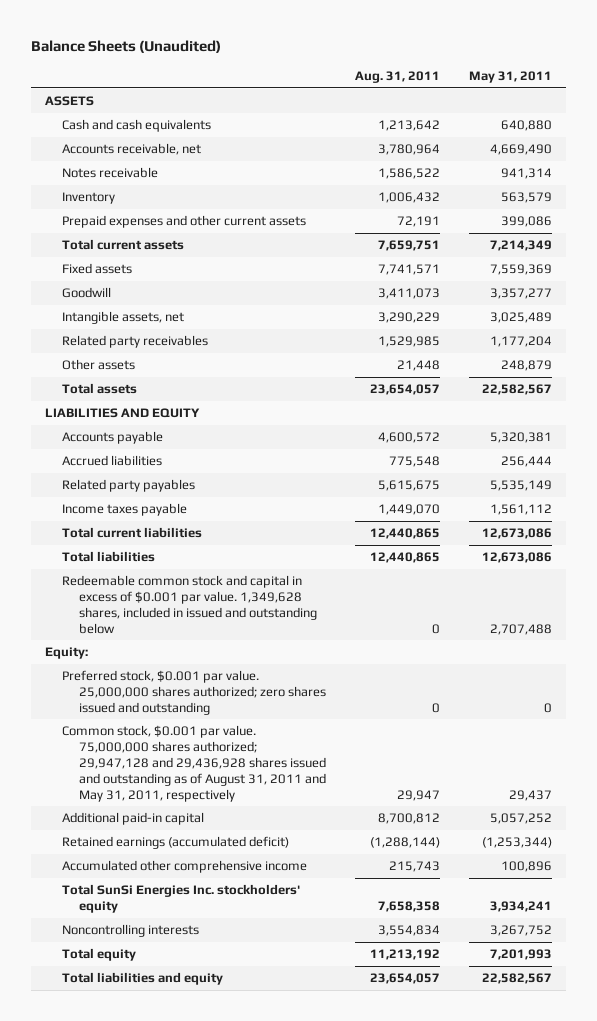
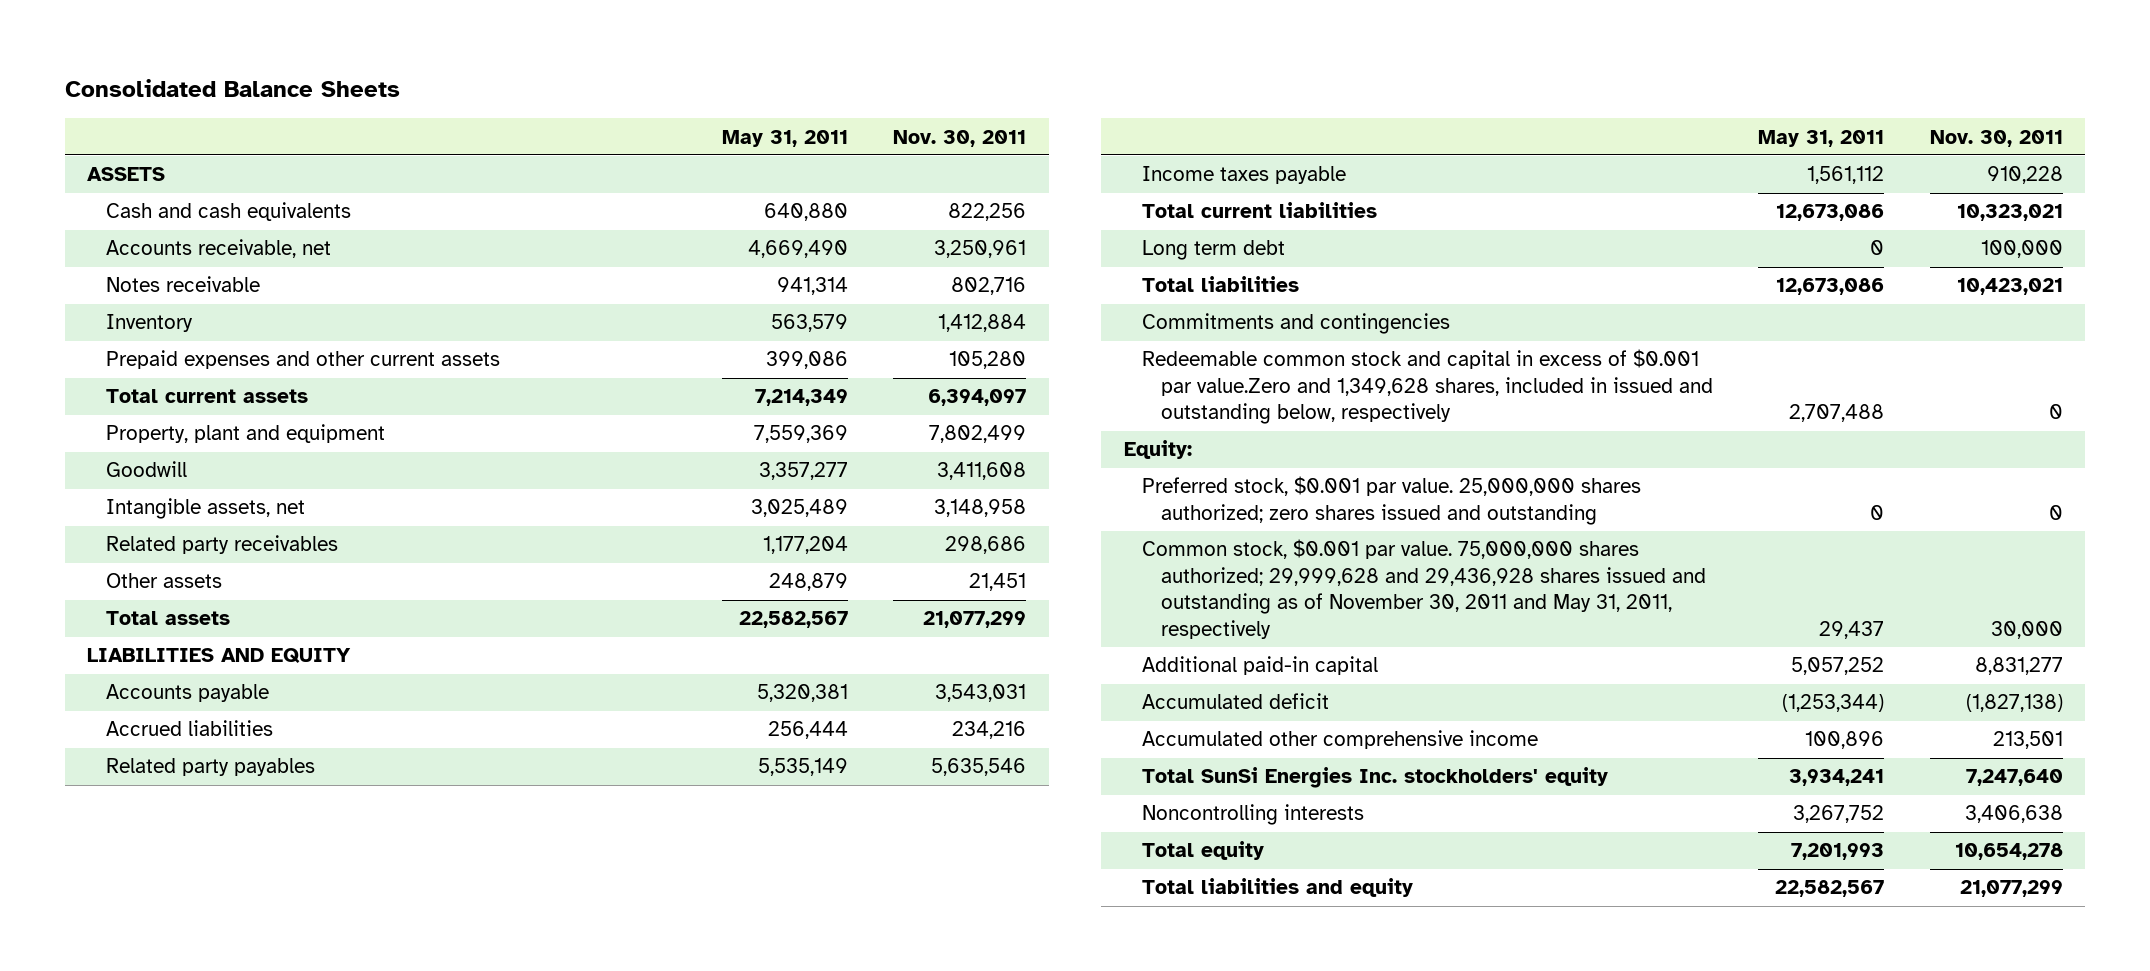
[30,40,221,54] Balance Sheets (Unaudited) -> [64,79,400,98] Consolidated Balance Sheets
[355,71,441,84] Aug. 31, 2011 -> none
none -> [892,129,1026,147] Nov. 30, 2011
[62,263,133,275] Fixed assets -> [105,424,385,444] Property, plant and equipment
none -> [1142,240,1286,261] Long term debt
none -> [1142,313,1451,335] Commitments and contingencies
[62,575,318,634] Redeemable common stock and capital in excess of $0.001 par value. 1,349,628 shares, included in issued and outstanding below -> [1142,349,1714,425] Redeemable common stock and capital in excess of $0.001 par value.Zero and 1,349,628 shares, included in issued and outstanding below, respectively
[62,725,327,802] Common stock, $0.001 par value. 75,000,000 shares authorized; 29,947,128 and 29,436,928 shares issued and outstanding as of August 31, 2011 and May 31, 2011, respectively -> [1142,539,1707,640] Common stock, $0.001 par value. 75,000,000 shares authorized; 29,999,628 and 29,436,928 shares issued and outstanding as of November 30, 2011 and May 31, 2011, respectively
[62,836,290,850] Retained earnings (accumulated deficit) -> [1142,693,1330,710] Accumulated deficit

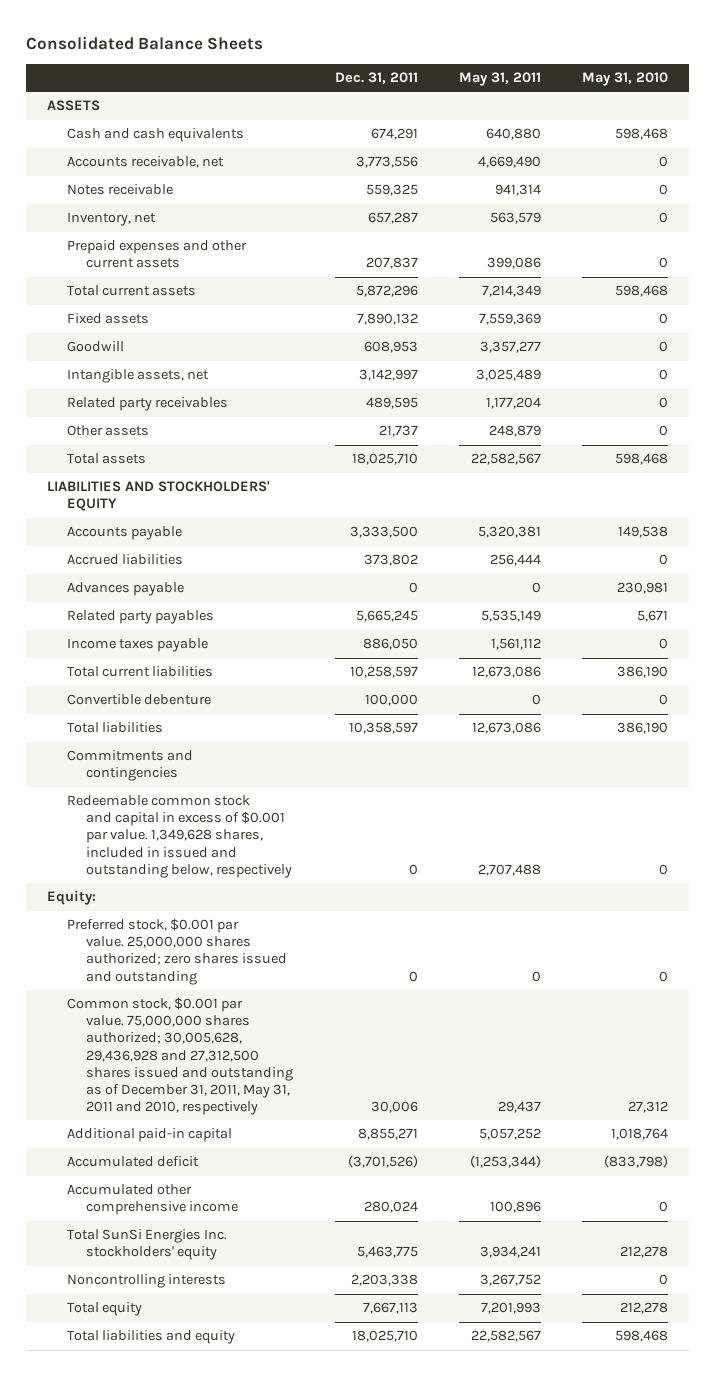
[892,129,1026,147] Nov. 30, 2011 -> none
none -> [334,72,418,85] Dec. 31, 2011
none -> [582,72,669,87] May 31, 2010
[105,314,193,333] Inventory -> [66,212,156,227] Inventory, net
[105,424,385,444] Property, plant and equipment -> [66,313,149,325] Fixed assets
[87,648,352,664] LIABILITIES AND EQUITY -> [46,481,270,512] LIABILITIES AND STOCKHOLDERS' EQUITY
none -> [66,582,184,597] Advances payable
[1142,240,1286,261] Long term debt -> none
none -> [66,694,211,706] Convertible debenture
[1142,349,1714,425] Redeemable common stock and capital in excess of $0.001 par value.Zero and 1,349,628 shares, included in issued and outstanding below, respectively -> [66,795,293,878] Redeemable common stock and capital in excess of $0.001 par value. 1,349,628 shares, included in issued and outstanding below, respectively
[1142,539,1707,640] Common stock, $0.001 par value. 75,000,000 shares authorized; 29,999,628 and 29,436,928 shares issued and outstanding as of November 30, 2011 and May 31, 2011, respectively -> [66,997,294,1115] Common stock, $0.001 par value. 75,000,000 shares authorized; 30,005,628, 29,436,928 and 27,312,500 shares issued and outstanding as of December 31, 2011, May 31, 2011 and 2010, respectively

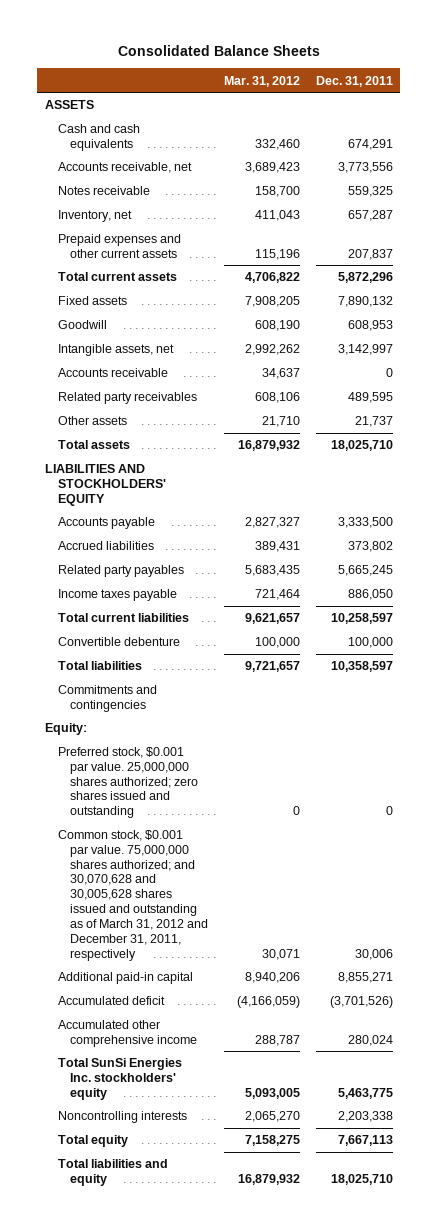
[458,72,541,87] May 31, 2011 -> none
[582,72,669,87] May 31, 2010 -> none
none -> [223,75,300,87] Mar. 31, 2012
none -> [57,368,168,378] Accounts receivable
[66,582,184,597] Advances payable -> none
[66,795,293,878] Redeemable common stock and capital in excess of $0.001 par value. 1,349,628 shares, included in issued and outstanding below, respectively -> none
[66,997,294,1115] Common stock, $0.001 par value. 75,000,000 shares authorized; 30,005,628, 29,436,928 and 27,312,500 shares issued and outstanding as of December 31, 2011, May 31, 2011 and 2010, respectively -> [57,830,209,961] Common stock, $0.001 par value. 75,000,000 shares authorized; and 30,070,628 and 30,005,628 shares issued and outstanding as of March 31, 2012 and December 31, 2011, respectively

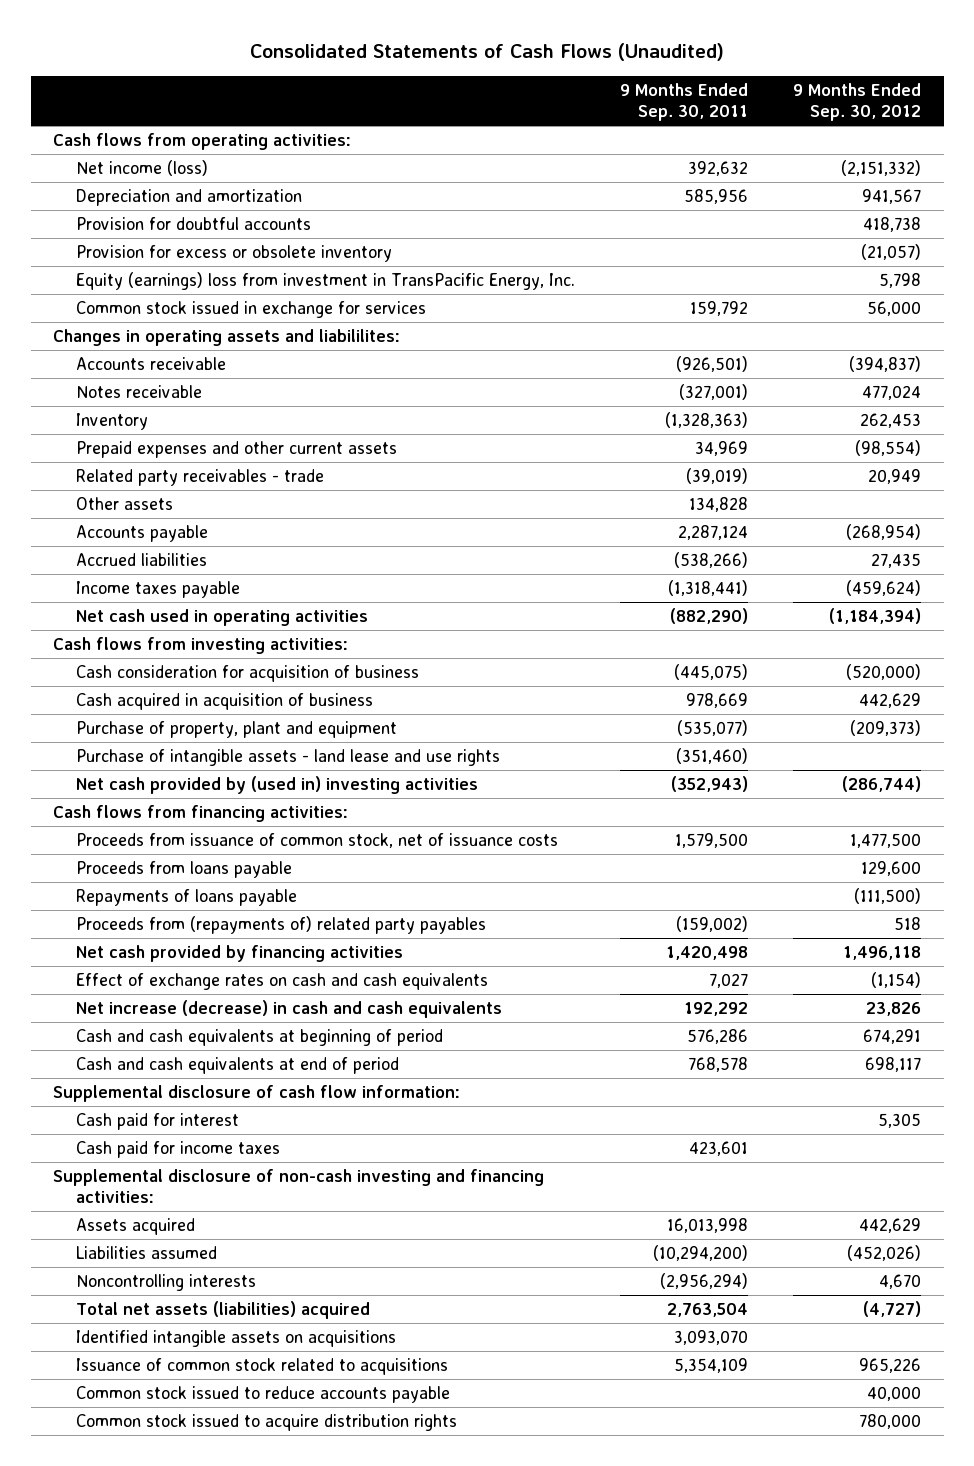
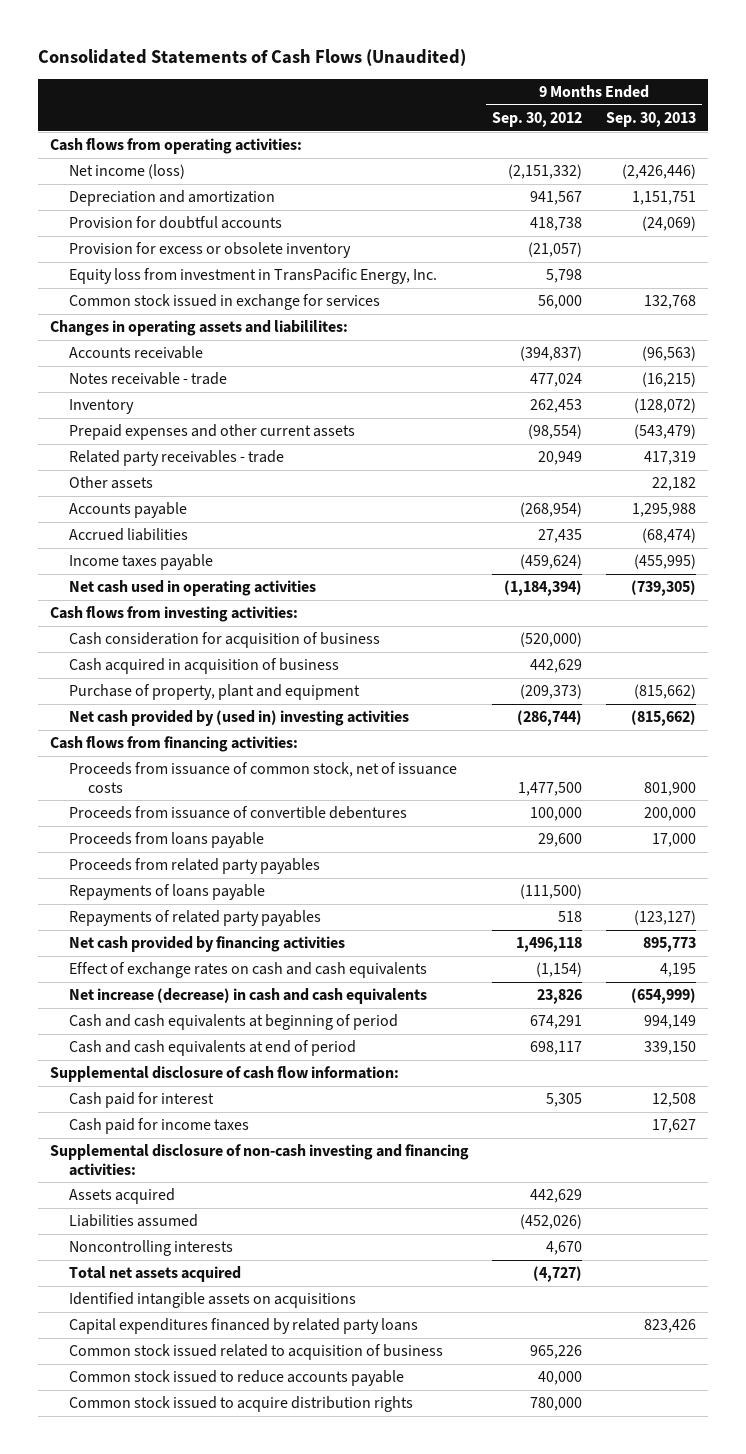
[620,82,749,122] 9 Months Ended Sep. 30, 2011 -> none
none -> [605,111,696,127] Sep. 30, 2013
[76,272,576,291] Equity (earnings) loss from investment in TransPacific Energy, Inc. -> [68,268,437,285] Equity loss from investment in TransPacific Energy, Inc.
[76,385,203,399] Notes receivable -> [68,372,227,386] Notes receivable - trade
[76,749,501,767] Purchase of intangible assets - land lease and use rights -> none
none -> [68,806,407,820] Proceeds from issuance of convertible debentures
[861,861,922,877] 129,600 -> [538,833,583,848] 29,600
none -> [68,858,320,875] Proceeds from related party payables
[76,916,487,935] Proceeds from (repayments of) related party payables -> [68,910,321,927] Repayments of related party payables
[76,1301,371,1320] Total net assets (liabilities) acquired -> [68,1266,241,1283] Total net assets acquired
none -> [68,1318,418,1335] Capital expenditures financed by related party loans
[76,1358,449,1376] Issuance of common stock related to acquisitions -> [68,1344,443,1361] Common stock issued related to acquisition of business

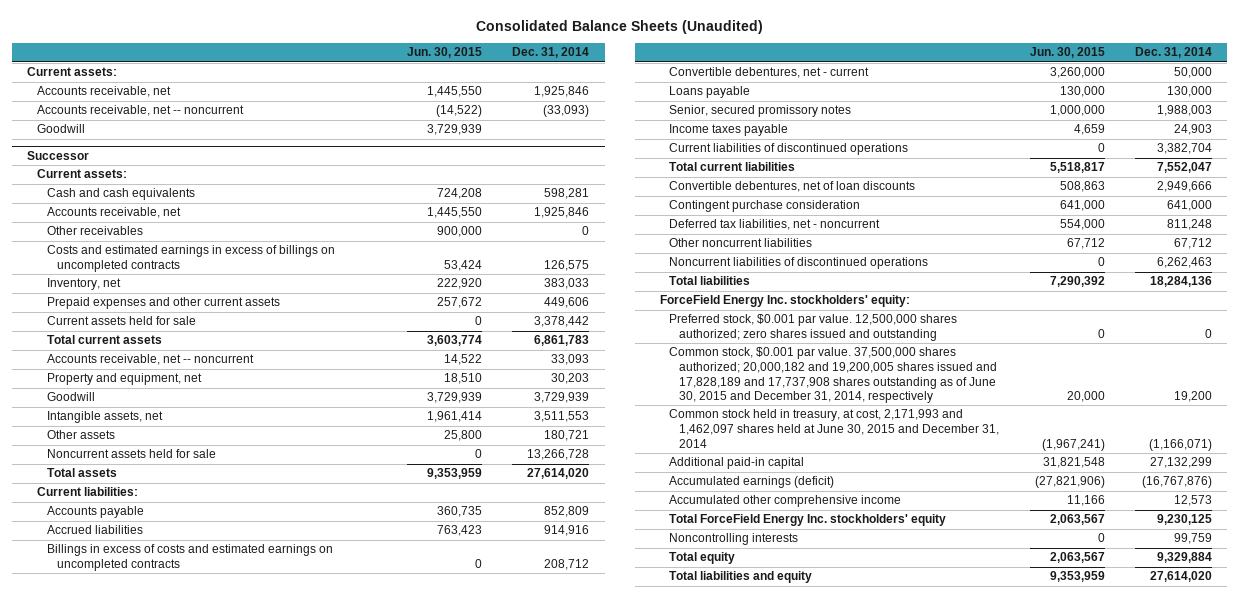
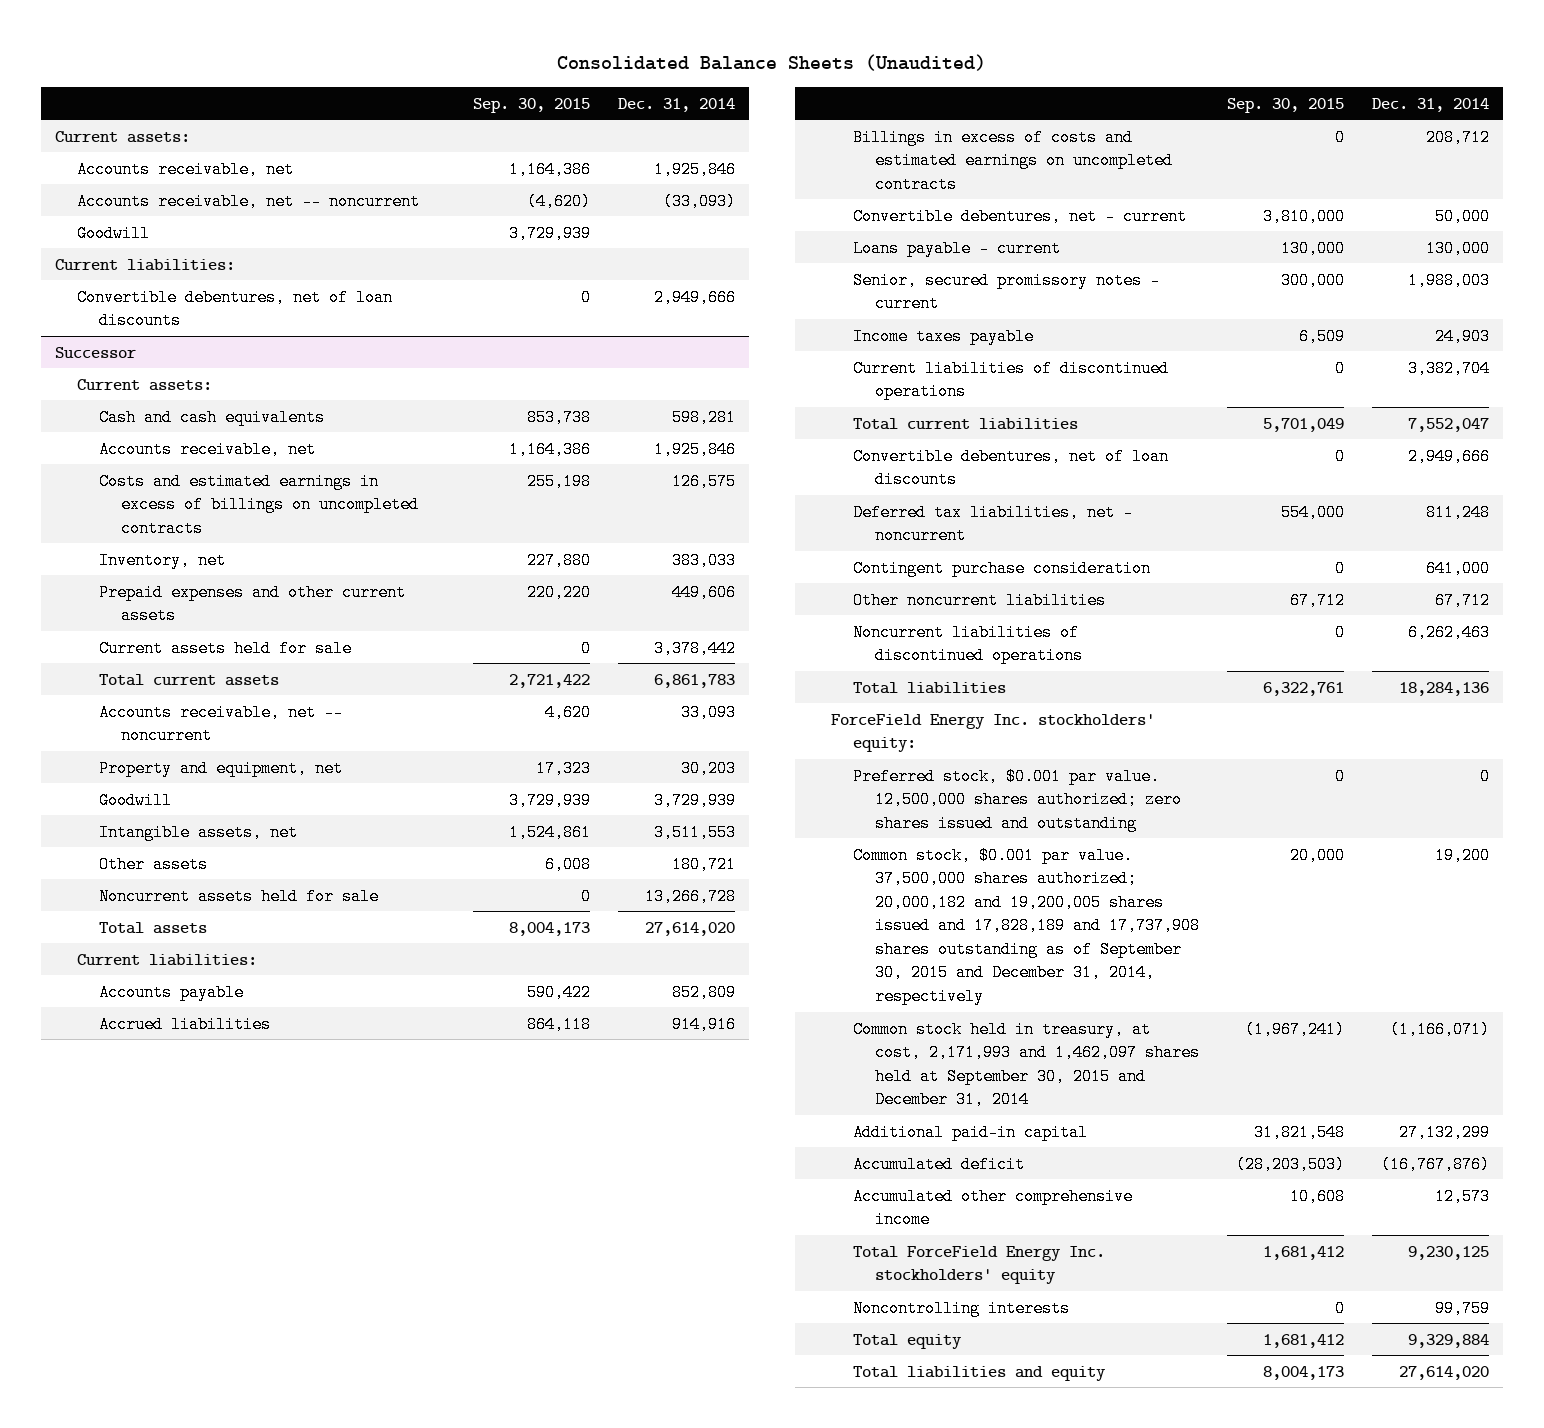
[407,47,483,59] Jun. 30, 2015 -> none
none -> [473,97,591,113] Sep. 30, 2015
none -> [54,258,235,271] Current liabilities:
none -> [76,288,393,330] Convertible debentures, net of loan discounts
[47,226,144,236] Other receivables -> none
[669,86,751,99] Loans payable -> [853,239,1062,257] Loans payable - current
[669,105,852,118] Senior, secured promissory notes -> [853,271,1161,313] Senior, secured promissory notes - current
[669,200,861,213] Contingent purchase consideration -> [853,559,1152,577] Contingent purchase consideration
[669,347,998,404] Common stock, $0.001 par value. 37,500,000 shares authorized; 20,000,182 and 19,200,005 shares issued and 17,828,189 and 17,737,908 shares outstanding as of June 30, 2015 and December 31, 2014, respectively -> [853,846,1201,1005] Common stock, $0.001 par value. 37,500,000 shares authorized; 20,000,182 and 19,200,005 shares issued and 17,828,189 and 17,737,908 shares outstanding as of September 30, 2015 and December 31, 2014, respectively
[669,409,1000,448] Common stock held in treasury, at cost, 2,171,993 and 1,462,097 shares held at June 30, 2015 and December 31, 2014 -> [853,1020,1201,1109] Common stock held in treasury, at cost, 2,171,993 and 1,462,097 shares held at September 30, 2015 and December 31, 2014
[669,476,835,489] Accumulated earnings (deficit) -> [853,1155,1026,1173] Accumulated deficit

